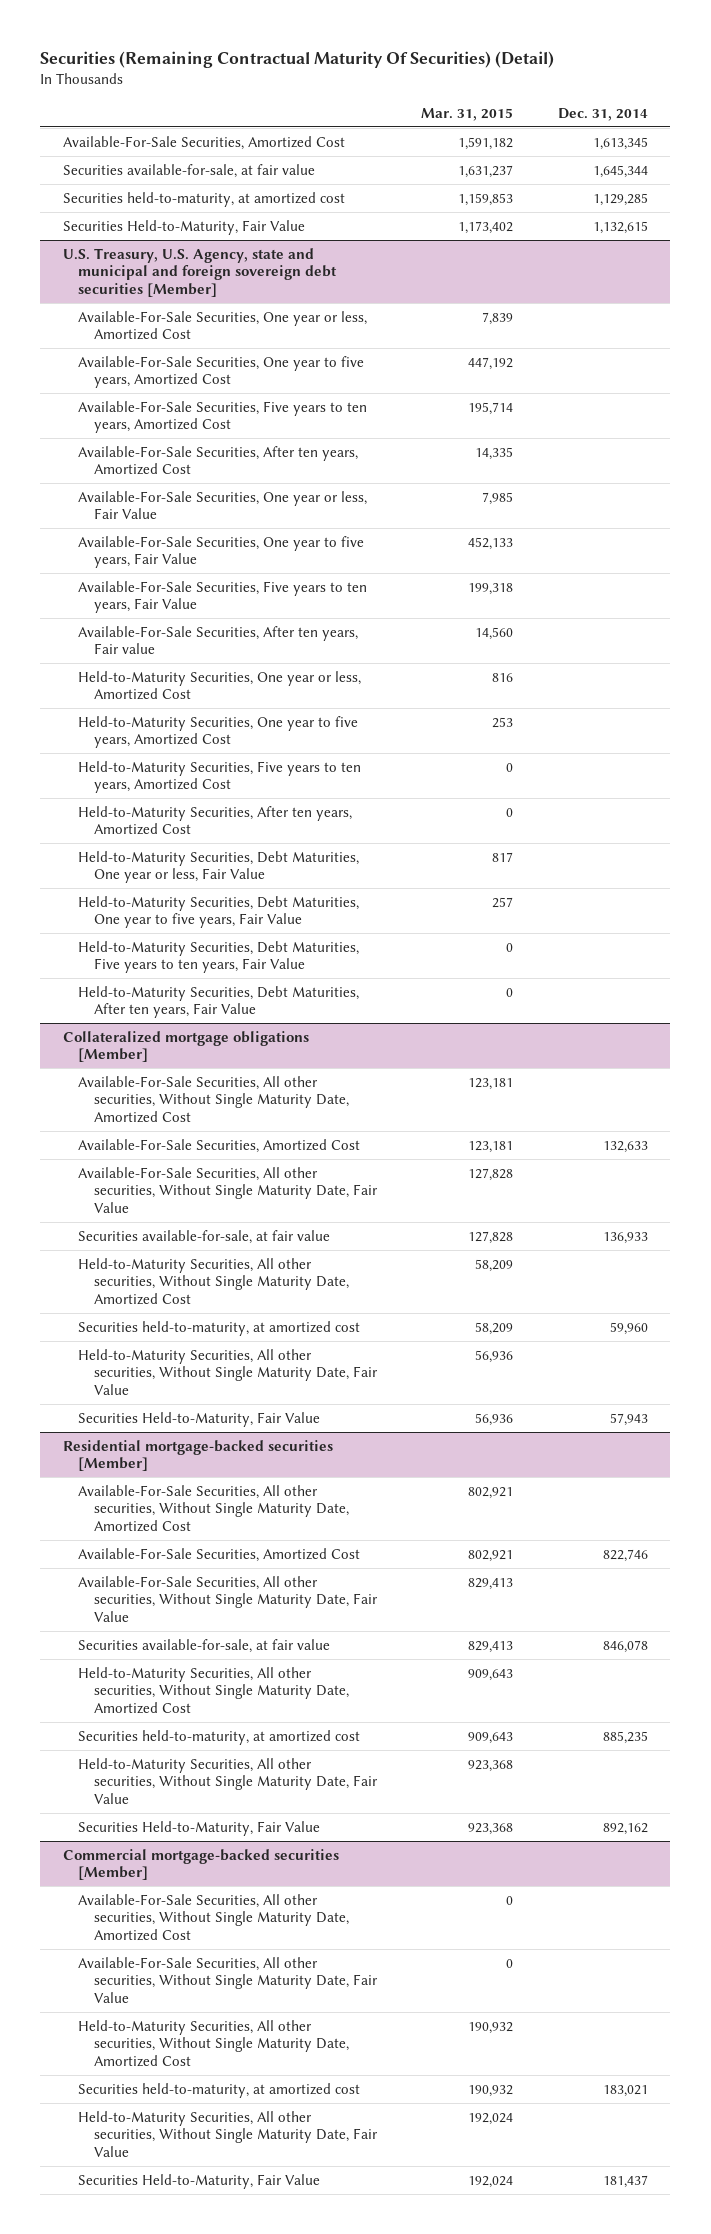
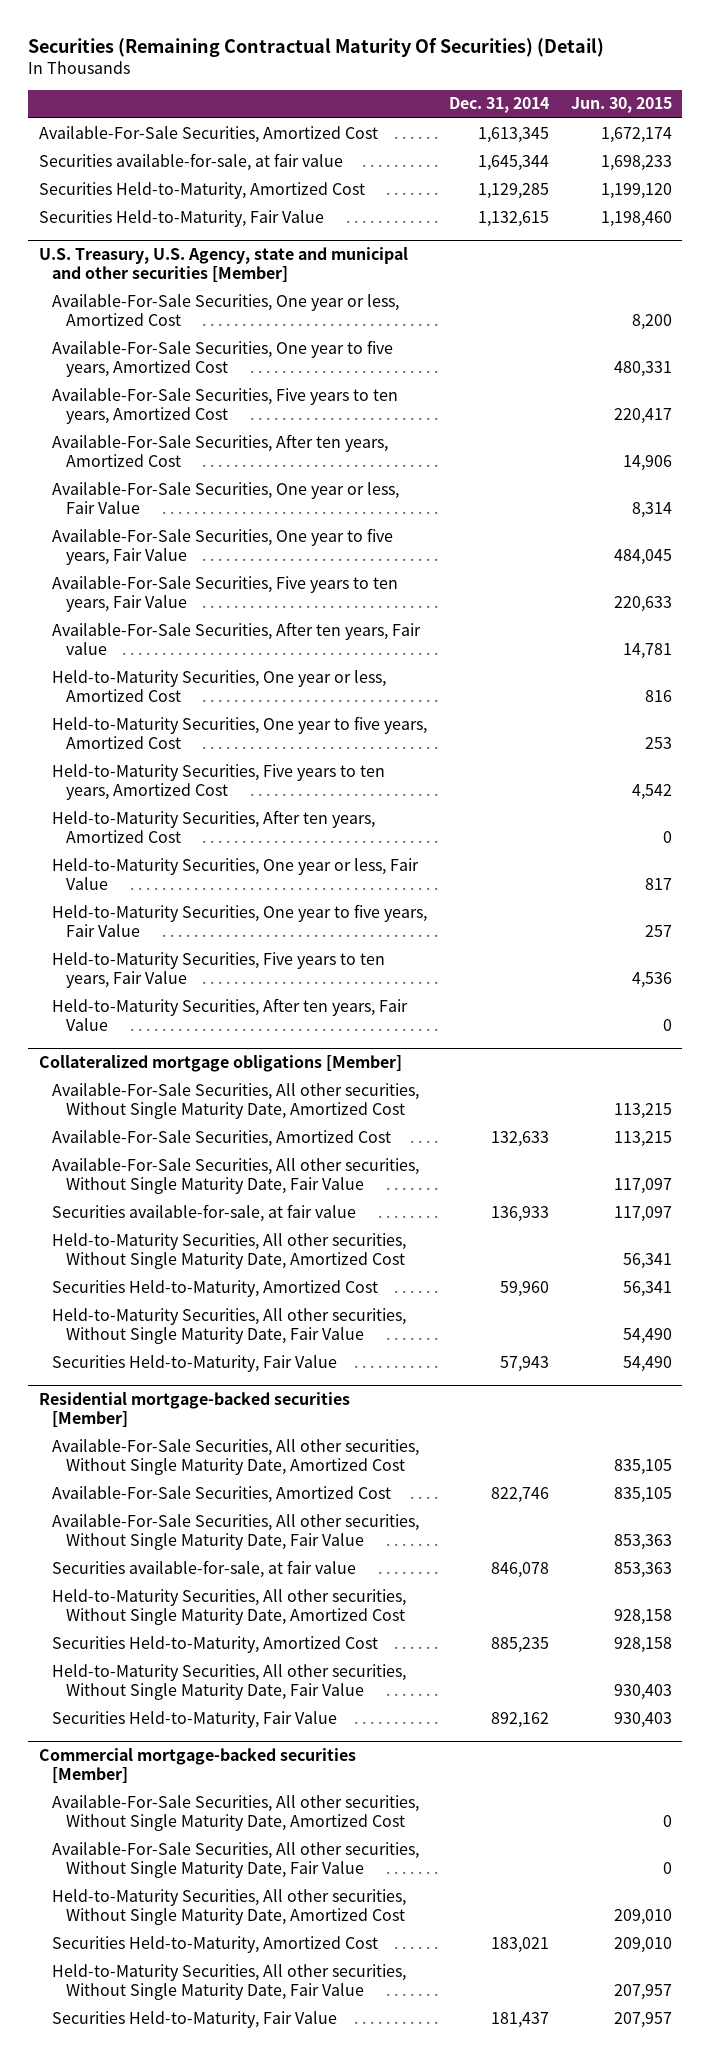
[421,107,514,121] Mar. 31, 2015 -> none
none -> [570,97,672,114] Jun. 30, 2015
[62,191,345,207] Securities held-to-maturity, at amortized cost -> [38,181,365,199] Securities Held-to-Maturity, Amortized Cost
[62,247,338,298] U.S. Treasury, U.S. Agency, state and municipal and foreign sovereign debt securities [Member] -> [38,247,408,282] U.S. Treasury, U.S. Agency, state and municipal and other securities [Member]
[78,850,360,884] Held-to-Maturity Securities, Debt Maturities, One year or less, Fair Value -> [52,857,420,890] Held-to-Maturity Securities, One year or less, Fair Value
[78,895,360,929] Held-to-Maturity Securities, Debt Maturities, One year to five years, Fair Value -> [52,903,428,937] Held-to-Maturity Securities, One year to five years, Fair Value
[78,940,360,974] Held-to-Maturity Securities, Debt Maturities, Five years to ten years, Fair Value -> [52,951,386,988] Held-to-Maturity Securities, Five years to ten years, Fair Value
[78,985,360,1019] Held-to-Maturity Securities, Debt Maturities, After ten years, Fair Value -> [52,997,409,1031] Held-to-Maturity Securities, After ten years, Fair Value
[78,1320,361,1336] Securities held-to-maturity, at amortized cost -> [52,1279,379,1297] Securities Held-to-Maturity, Amortized Cost
[78,1729,361,1745] Securities held-to-maturity, at amortized cost -> [52,1635,379,1653] Securities Held-to-Maturity, Amortized Cost
[78,2082,361,2098] Securities held-to-maturity, at amortized cost -> [52,1935,379,1953] Securities Held-to-Maturity, Amortized Cost

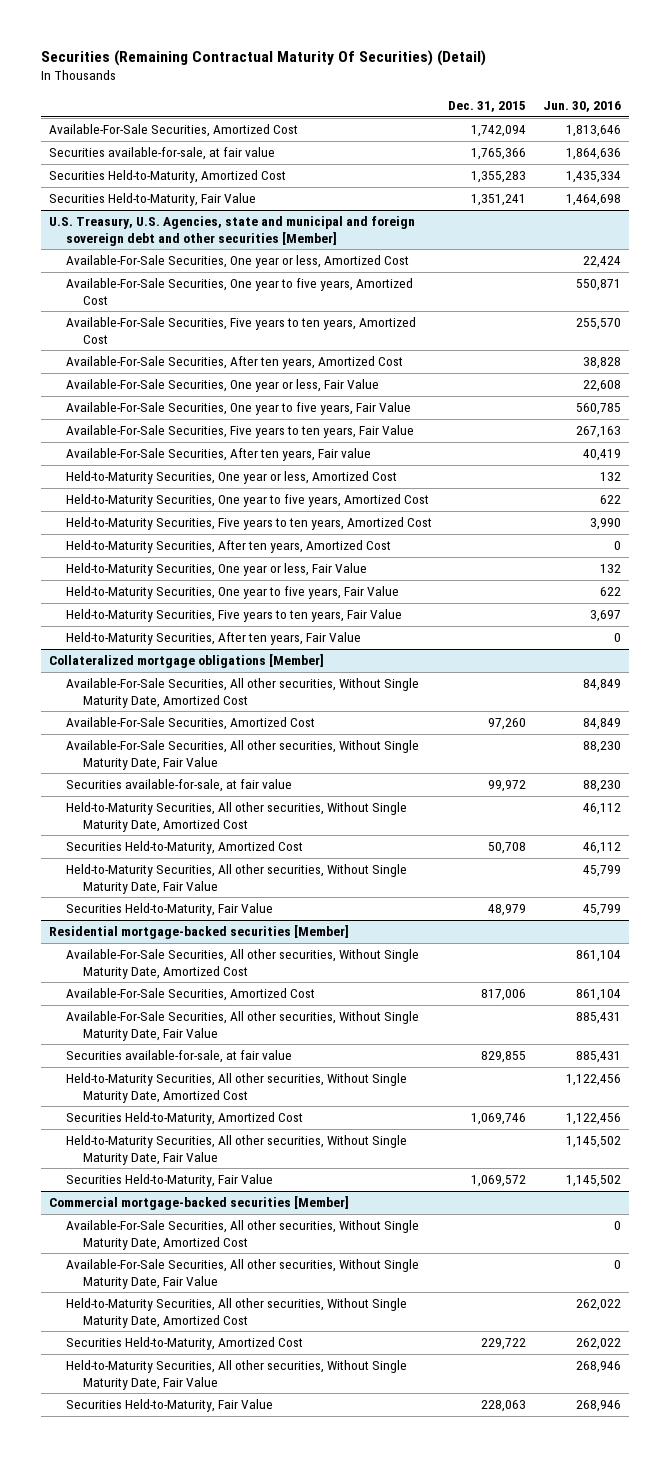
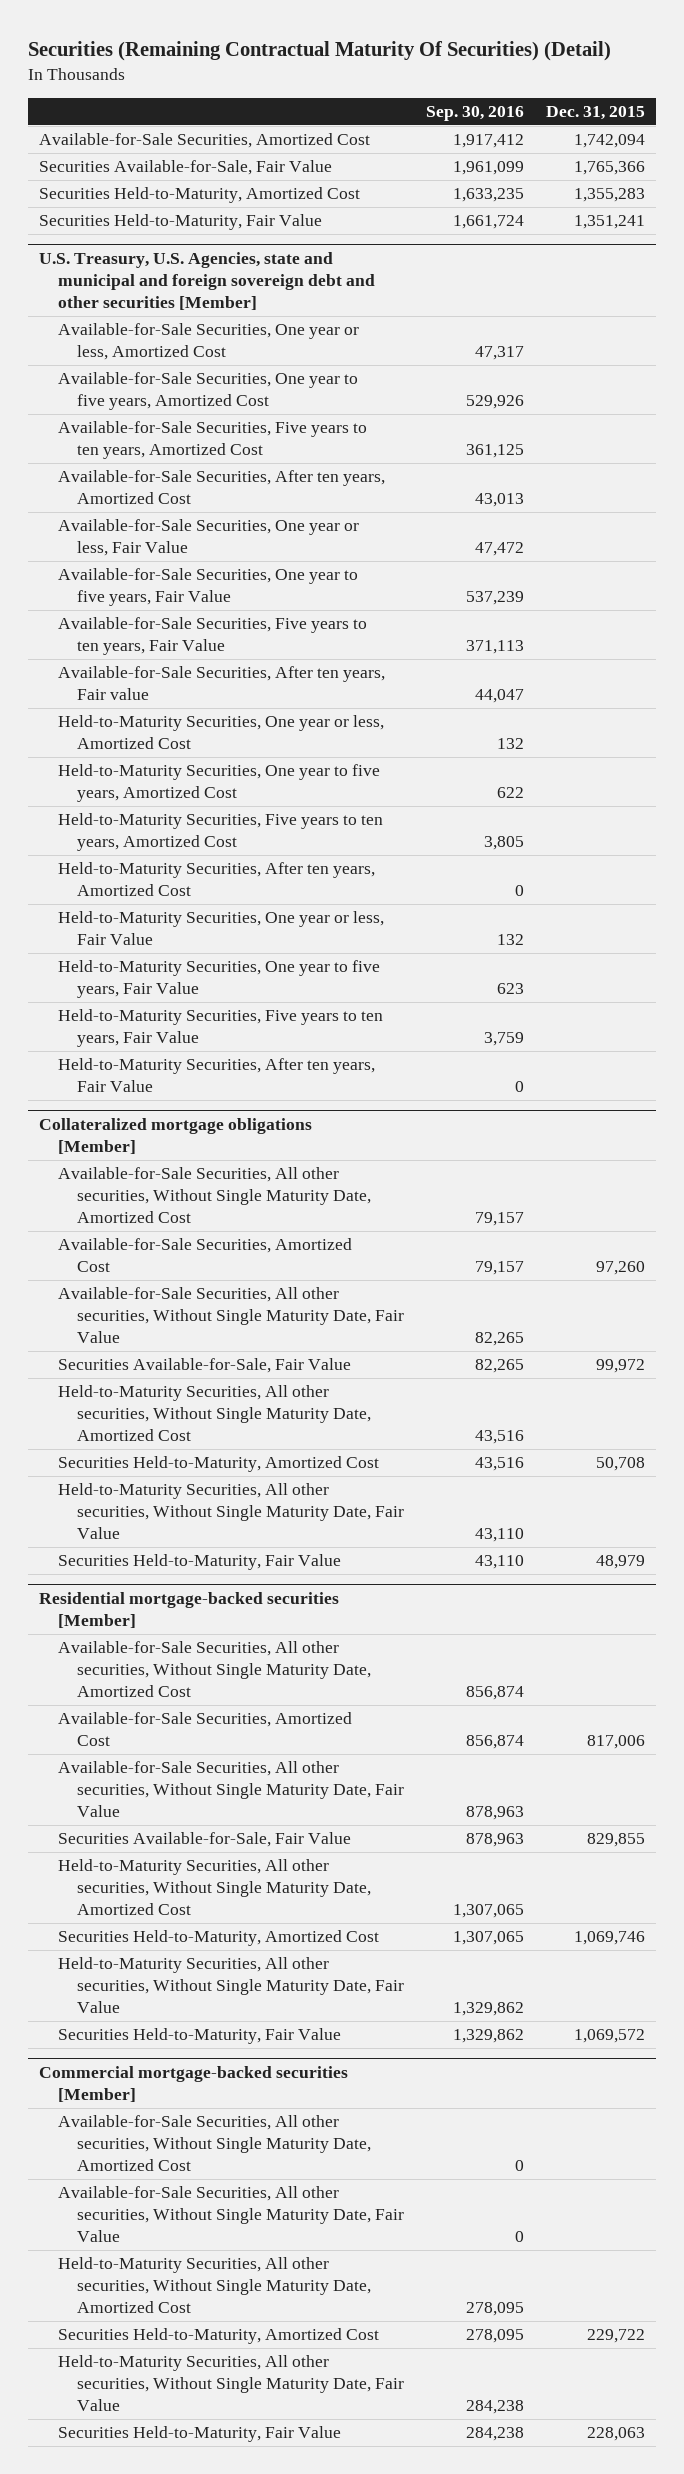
[542,100,621,112] Jun. 30, 2016 -> none
none -> [425,105,524,121] Sep. 30, 2016
[48,124,298,138] Available-For-Sale Securities, Amortized Cost -> [39,133,371,149] Available-for-Sale Securities, Amortized Cost
[48,147,275,161] Securities available-for-sale, at fair value -> [39,160,333,176] Securities Available-for-Sale, Fair Value
[66,255,410,269] Available-For-Sale Securities, One year or less, Amortized Cost -> [58,323,360,361] Available-for-Sale Securities, One year or less, Amortized Cost
[66,278,414,305] Available-For-Sale Securities, One year to five years, Amortized Cost -> [58,372,359,411] Available-for-Sale Securities, One year to five years, Amortized Cost
[66,317,417,344] Available-For-Sale Securities, Five years to ten years, Amortized Cost -> [58,421,368,460] Available-for-Sale Securities, Five years to ten years, Amortized Cost
[66,356,404,370] Available-For-Sale Securities, After ten years, Amortized Cost -> [58,470,386,505] Available-for-Sale Securities, After ten years, Amortized Cost
[66,379,380,393] Available-For-Sale Securities, One year or less, Fair Value -> [58,519,360,557] Available-for-Sale Securities, One year or less, Fair Value
[66,402,412,416] Available-For-Sale Securities, One year to five years, Fair Value -> [58,568,359,607] Available-for-Sale Securities, One year to five years, Fair Value
[66,425,415,439] Available-For-Sale Securities, Five years to ten years, Fair Value -> [58,617,368,656] Available-for-Sale Securities, Five years to ten years, Fair Value
[66,448,372,462] Available-For-Sale Securities, After ten years, Fair value -> [58,666,386,701] Available-for-Sale Securities, After ten years, Fair value
[66,678,420,708] Available-For-Sale Securities, All other securities, Without Single Maturity Date, Amortized Cost -> [58,1167,372,1224] Available-for-Sale Securities, All other securities, Without Single Maturity Date, Amortized Cost
[66,717,316,731] Available-For-Sale Securities, Amortized Cost -> [58,1238,353,1273] Available-for-Sale Securities, Amortized Cost
[66,740,420,770] Available-For-Sale Securities, All other securities, Without Single Maturity Date, Fair Value -> [58,1287,405,1344] Available-for-Sale Securities, All other securities, Without Single Maturity Date, Fair Value
[66,779,293,793] Securities available-for-sale, at fair value -> [58,1358,352,1374] Securities Available-for-Sale, Fair Value
[66,949,420,979] Available-For-Sale Securities, All other securities, Without Single Maturity Date, Amortized Cost -> [58,1641,372,1698] Available-for-Sale Securities, All other securities, Without Single Maturity Date, Amortized Cost
[66,988,316,1002] Available-For-Sale Securities, Amortized Cost -> [58,1712,353,1747] Available-for-Sale Securities, Amortized Cost
[66,1011,420,1041] Available-For-Sale Securities, All other securities, Without Single Maturity Date, Fair Value -> [58,1761,405,1818] Available-for-Sale Securities, All other securities, Without Single Maturity Date, Fair Value
[66,1050,293,1064] Securities available-for-sale, at fair value -> [58,1832,352,1848] Securities Available-for-Sale, Fair Value
[66,1220,420,1250] Available-For-Sale Securities, All other securities, Without Single Maturity Date, Amortized Cost -> [58,2115,372,2172] Available-for-Sale Securities, All other securities, Without Single Maturity Date, Amortized Cost
[66,1259,420,1289] Available-For-Sale Securities, All other securities, Without Single Maturity Date, Fair Value -> [58,2186,405,2243] Available-for-Sale Securities, All other securities, Without Single Maturity Date, Fair Value

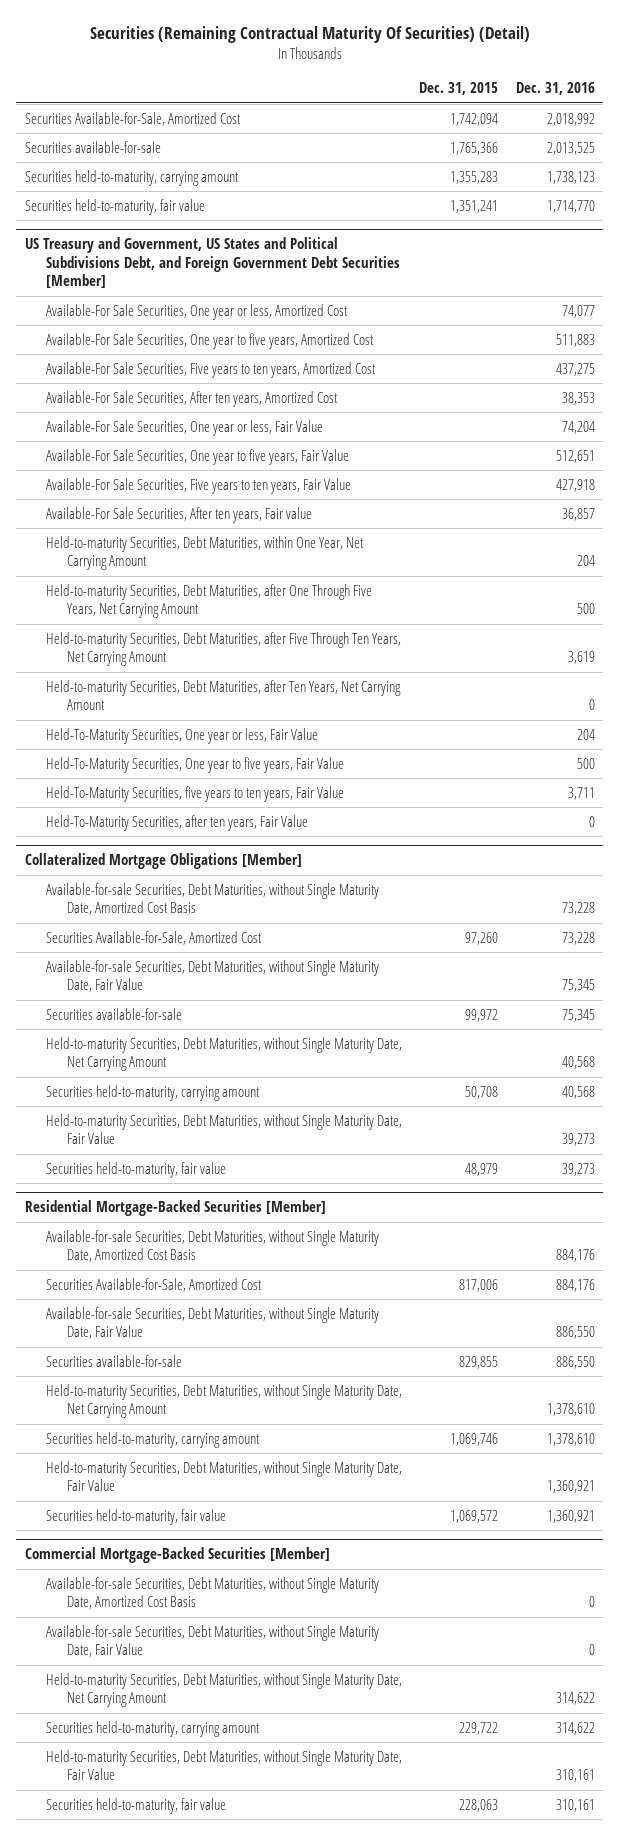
[425,105,524,121] Sep. 30, 2016 -> none
none -> [515,82,595,96] Dec. 31, 2016
[39,133,371,149] Available-for-Sale Securities, Amortized Cost -> [24,111,241,126] Securities Available-for-Sale, Amortized Cost
[39,160,333,176] Securities Available-for-Sale, Fair Value -> [24,140,161,153] Securities available-for-sale
[39,187,361,204] Securities Held-to-Maturity, Amortized Cost -> [24,169,239,186] Securities held-to-maturity, carrying amount
[39,214,323,231] Securities Held-to-Maturity, Fair Value -> [24,198,205,215] Securities held-to-maturity, fair value
[39,252,376,311] U.S. Treasury, U.S. Agencies, state and municipal and foreign sovereign debt and other securities [Member] -> [24,237,401,289] US Treasury and Government, US States and Political Subdivisions Debt, and Foreign Government Debt Securities [Member]
[58,323,360,361] Available-for-Sale Securities, One year or less, Amortized Cost -> [46,303,349,320] Available-For Sale Securities, One year or less, Amortized Cost
[58,372,359,411] Available-for-Sale Securities, One year to five years, Amortized Cost -> [46,332,375,349] Available-For Sale Securities, One year to five years, Amortized Cost
[58,421,368,460] Available-for-Sale Securities, Five years to ten years, Amortized Cost -> [46,361,377,378] Available-For Sale Securities, Five years to ten years, Amortized Cost
[58,470,386,505] Available-for-Sale Securities, After ten years, Amortized Cost -> [46,390,339,407] Available-For Sale Securities, After ten years, Amortized Cost
[58,519,360,557] Available-for-Sale Securities, One year or less, Fair Value -> [46,419,324,436] Available-For Sale Securities, One year or less, Fair Value
[58,568,359,607] Available-for-Sale Securities, One year to five years, Fair Value -> [46,448,350,465] Available-For Sale Securities, One year to five years, Fair Value
[58,617,368,656] Available-for-Sale Securities, Five years to ten years, Fair Value -> [46,477,352,494] Available-For Sale Securities, Five years to ten years, Fair Value
[58,666,386,701] Available-for-Sale Securities, After ten years, Fair value -> [46,506,313,523] Available-For Sale Securities, After ten years, Fair value
[58,715,385,750] Held-to-Maturity Securities, One year or less, Amortized Cost -> [46,535,365,571] Held-to-maturity Securities, Debt Maturities, within One Year, Net Carrying Amount
[58,764,381,803] Held-to-Maturity Securities, One year to five years, Amortized Cost -> [46,583,373,619] Held-to-maturity Securities, Debt Maturities, after One Through Five Years, Net Carrying Amount
[58,813,384,852] Held-to-Maturity Securities, Five years to ten years, Amortized Cost -> [46,631,402,667] Held-to-maturity Securities, Debt Maturities, after Five Through Ten Years, Net Carrying Amount
[58,862,376,897] Held-to-Maturity Securities, After ten years, Amortized Cost -> [46,679,402,711] Held-to-maturity Securities, Debt Maturities, after Ten Years, Net Carrying Amount
[58,911,385,946] Held-to-Maturity Securities, One year or less, Fair Value -> [46,727,319,744] Held-To-Maturity Securities, One year or less, Fair Value
[58,960,381,999] Held-to-Maturity Securities, One year to five years, Fair Value -> [46,756,345,773] Held-To-Maturity Securities, One year to five years, Fair Value
[58,1009,384,1048] Held-to-Maturity Securities, Five years to ten years, Fair Value -> [46,785,345,802] Held-To-Maturity Securities, five years to ten years, Fair Value
[58,1058,376,1093] Held-to-Maturity Securities, After ten years, Fair Value -> [46,814,309,831] Held-To-Maturity Securities, after ten years, Fair Value
[39,1118,313,1155] Collateralized mortgage obligations [Member] -> [24,853,302,870] Collateralized Mortgage Obligations [Member]
[58,1167,372,1224] Available-for-Sale Securities, All other securities, Without Single Maturity Date, Amortized Cost -> [46,882,380,916] Available-for-sale Securities, Debt Maturities, without Single Maturity Date, Amortized Cost Basis
[58,1238,353,1273] Available-for-Sale Securities, Amortized Cost -> [46,930,263,945] Securities Available-for-Sale, Amortized Cost
[58,1287,405,1344] Available-for-Sale Securities, All other securities, Without Single Maturity Date, Fair Value -> [46,959,380,993] Available-for-sale Securities, Debt Maturities, without Single Maturity Date, Fair Value
[58,1358,352,1374] Securities Available-for-Sale, Fair Value -> [46,1007,183,1020] Securities available-for-sale
[58,1385,372,1442] Held-to-Maturity Securities, All other securities, Without Single Maturity Date, Amortized Cost -> [46,1036,403,1072] Held-to-maturity Securities, Debt Maturities, without Single Maturity Date, Net Carrying Amount
[58,1456,380,1473] Securities Held-to-Maturity, Amortized Cost -> [46,1084,261,1101] Securities held-to-maturity, carrying amount
[58,1483,405,1540] Held-to-Maturity Securities, All other securities, Without Single Maturity Date, Fair Value -> [46,1113,403,1145] Held-to-maturity Securities, Debt Maturities, without Single Maturity Date, Fair Value
[58,1554,342,1571] Securities Held-to-Maturity, Fair Value -> [46,1161,227,1178] Securities held-to-maturity, fair value
[39,1592,340,1629] Residential mortgage-backed securities [Member] -> [24,1200,326,1217] Residential Mortgage-Backed Securities [Member]
[58,1641,372,1698] Available-for-Sale Securities, All other securities, Without Single Maturity Date, Amortized Cost -> [46,1229,380,1263] Available-for-sale Securities, Debt Maturities, without Single Maturity Date, Amortized Cost Basis
[58,1712,353,1747] Available-for-Sale Securities, Amortized Cost -> [46,1277,263,1292] Securities Available-for-Sale, Amortized Cost
[58,1761,405,1818] Available-for-Sale Securities, All other securities, Without Single Maturity Date, Fair Value -> [46,1306,380,1340] Available-for-sale Securities, Debt Maturities, without Single Maturity Date, Fair Value
[58,1832,352,1848] Securities Available-for-Sale, Fair Value -> [46,1354,183,1367] Securities available-for-sale
[58,1859,372,1916] Held-to-Maturity Securities, All other securities, Without Single Maturity Date, Amortized Cost -> [46,1383,403,1419] Held-to-maturity Securities, Debt Maturities, without Single Maturity Date, Net Carrying Amount
[58,1930,380,1947] Securities Held-to-Maturity, Amortized Cost -> [46,1431,261,1448] Securities held-to-maturity, carrying amount
[58,1957,405,2014] Held-to-Maturity Securities, All other securities, Without Single Maturity Date, Fair Value -> [46,1460,403,1492] Held-to-maturity Securities, Debt Maturities, without Single Maturity Date, Fair Value
[58,2028,342,2045] Securities Held-to-Maturity, Fair Value -> [46,1508,227,1525] Securities held-to-maturity, fair value
[39,2066,349,2103] Commercial mortgage-backed securities [Member] -> [24,1547,330,1564] Commercial Mortgage-Backed Securities [Member]
[58,2115,372,2172] Available-for-Sale Securities, All other securities, Without Single Maturity Date, Amortized Cost -> [46,1576,380,1610] Available-for-sale Securities, Debt Maturities, without Single Maturity Date, Amortized Cost Basis
[58,2186,405,2243] Available-for-Sale Securities, All other securities, Without Single Maturity Date, Fair Value -> [46,1624,380,1658] Available-for-sale Securities, Debt Maturities, without Single Maturity Date, Fair Value
[58,2257,372,2314] Held-to-Maturity Securities, All other securities, Without Single Maturity Date, Amortized Cost -> [46,1672,403,1708] Held-to-maturity Securities, Debt Maturities, without Single Maturity Date, Net Carrying Amount
[58,2328,380,2345] Securities Held-to-Maturity, Amortized Cost -> [46,1720,261,1737] Securities held-to-maturity, carrying amount
[58,2355,405,2412] Held-to-Maturity Securities, All other securities, Without Single Maturity Date, Fair Value -> [46,1749,403,1781] Held-to-maturity Securities, Debt Maturities, without Single Maturity Date, Fair Value
[58,2426,342,2443] Securities Held-to-Maturity, Fair Value -> [46,1797,227,1814] Securities held-to-maturity, fair value

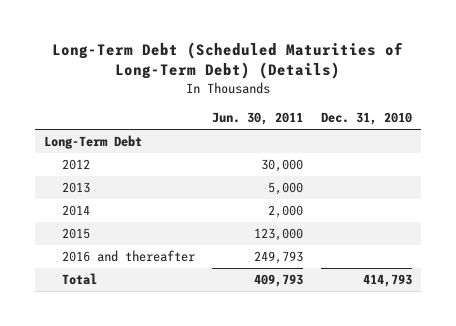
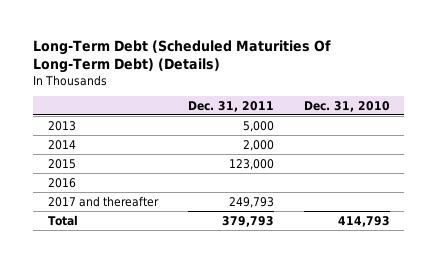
[51,42,403,80] Long-Term Debt (Scheduled Maturities of Long-Term Debt) (Details) -> [33,40,332,74] Long-Term Debt (Scheduled Maturities Of Long-Term Debt) (Details)
[212,112,304,126] Jun. 30, 2011 -> none
none -> [187,100,274,112] Dec. 31, 2011
[43,135,142,150] Long-Term Debt -> none
[61,159,90,171] 2012 -> none
none -> [47,177,76,188] 2016
[61,250,195,263] 2016 and thereafter -> [47,195,159,207] 2017 and thereafter

